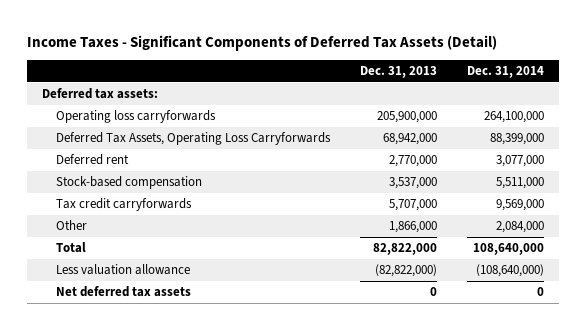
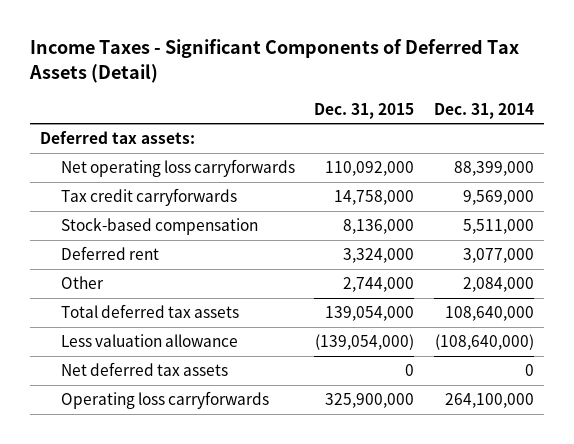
[359,66,437,79] Dec. 31, 2013 -> none
none -> [314,102,415,119] Dec. 31, 2015
[55,132,331,146] Deferred Tax Assets, Operating Loss Carryforwards -> [60,159,295,178] Net operating loss carryforwards
[55,176,202,190] Stock-based compensation -> [60,218,258,236] Stock-based compensation
[55,154,129,166] Deferred rent -> [60,246,159,261] Deferred rent
[55,242,86,254] Total -> [60,304,239,319] Total deferred tax assets
[55,110,216,124] Operating loss carryforwards -> [60,391,269,410] Operating loss carryforwards

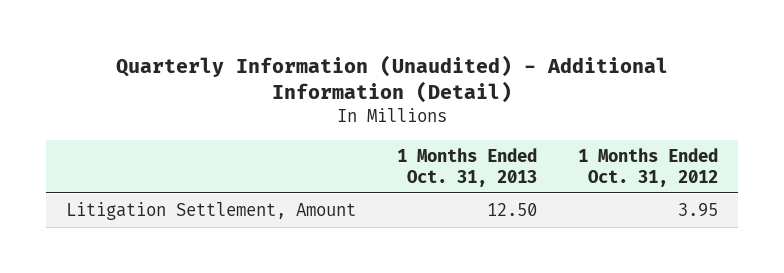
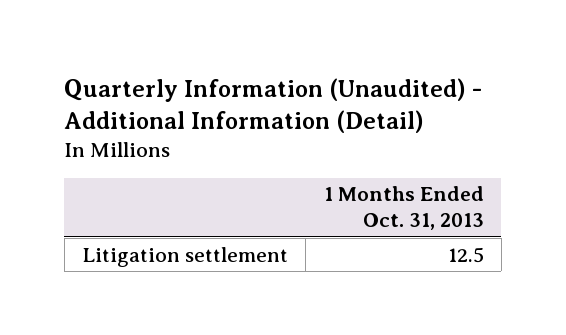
[577,148,718,187] 1 Months Ended Oct. 31, 2012 -> none
[66,202,357,221] Litigation Settlement, Amount -> [82,246,289,267] Litigation settlement
[487,203,538,217] 12.50 -> [447,246,484,263] 12.5

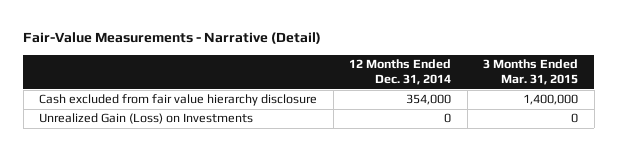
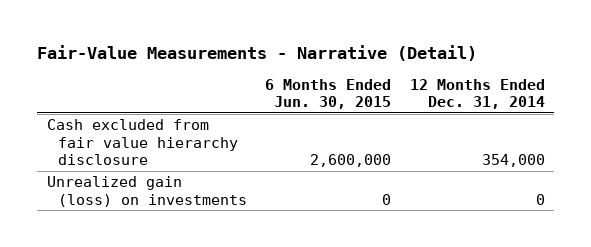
[483,59,579,86] 3 Months Ended Mar. 31, 2015 -> none
none -> [265,78,392,110] 6 Months Ended Jun. 30, 2015
[39,113,254,125] Unrealized Gain (Loss) on Investments -> [46,175,247,207] Unrealized gain (loss) on investments

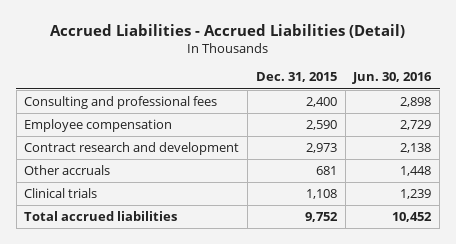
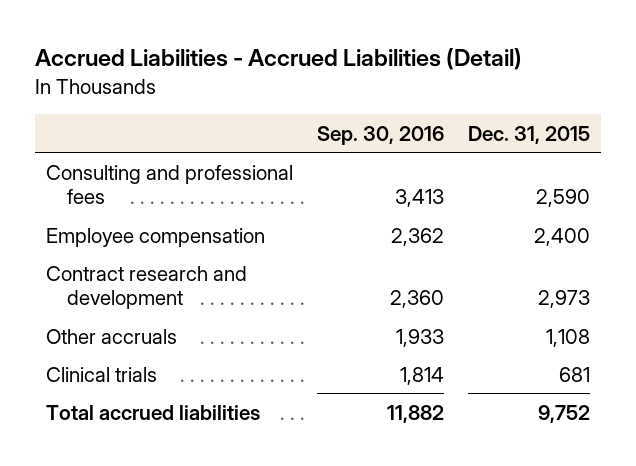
[352,72,433,85] Jun. 30, 2016 -> none
none -> [316,125,444,145] Sep. 30, 2016
[305,97,337,108] 2,400 -> [535,188,590,207] 2,590
[305,120,337,131] 2,590 -> [533,227,590,246] 2,400
[315,166,337,176] 681 -> [545,328,590,347] 1,108
[305,189,337,200] 1,108 -> [558,366,590,382] 681

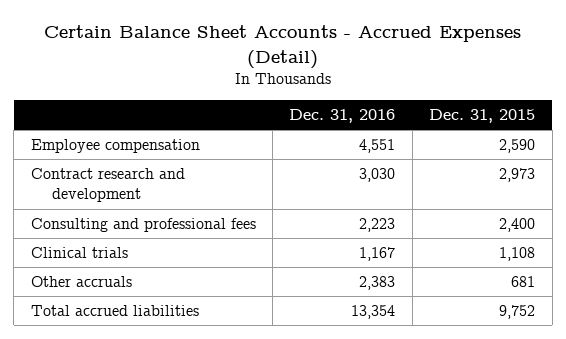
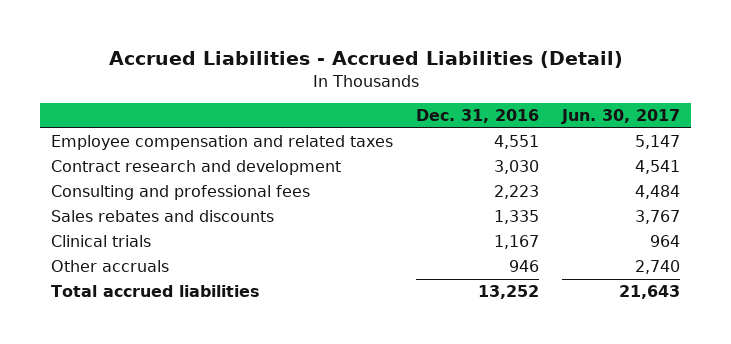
[43,25,521,69] Certain Balance Sheet Accounts - Accrued Expenses (Detail) -> [108,50,623,68] Accrued Liabilities - Accrued Liabilities (Detail)
[429,108,536,123] Dec. 31, 2015 -> none
none -> [561,108,681,124] Jun. 30, 2017
[30,139,200,154] Employee compensation -> [51,135,394,151] Employee compensation and related taxes
none -> [51,210,275,223] Sales rebates and discounts
[359,276,396,291] 2,383 -> [509,260,540,273] 946
[351,305,396,320] 13,354 -> [478,285,540,300] 13,252

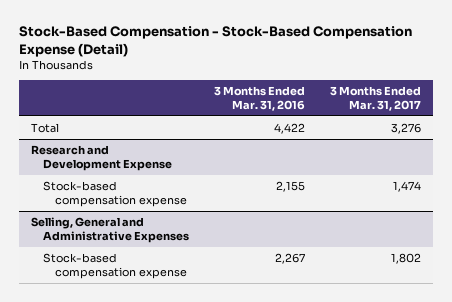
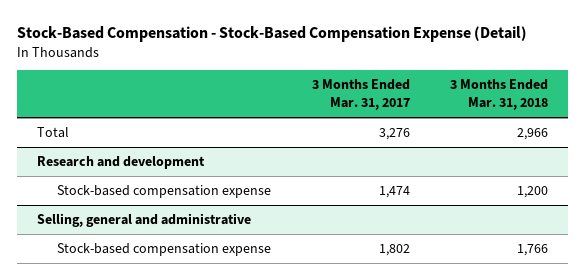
[214,86,306,111] 3 Months Ended Mar. 31, 2016 -> none
none -> [449,79,548,111] 3 Months Ended Mar. 31, 2018
[31,145,173,171] Research and Development Expense -> [36,155,205,169] Research and development
[31,217,190,243] Selling, General and Administrative Expenses -> [36,212,251,227] Selling, general and administrative

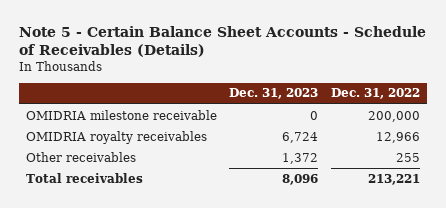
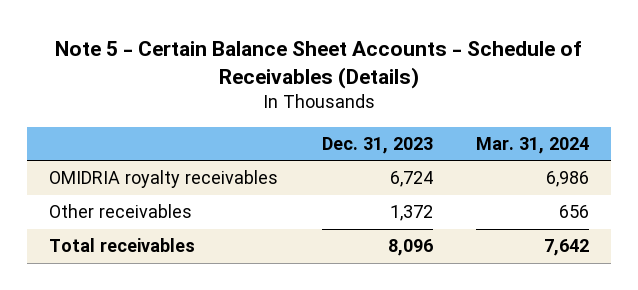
[331,88,421,100] Dec. 31, 2022 -> none
none -> [475,136,589,154] Mar. 31, 2024
[25,109,217,120] OMIDRIA milestone receivable -> none

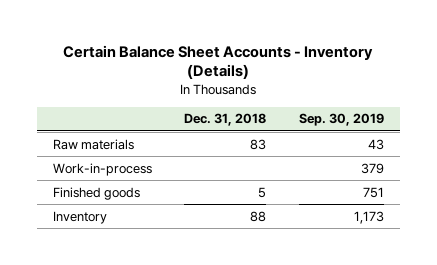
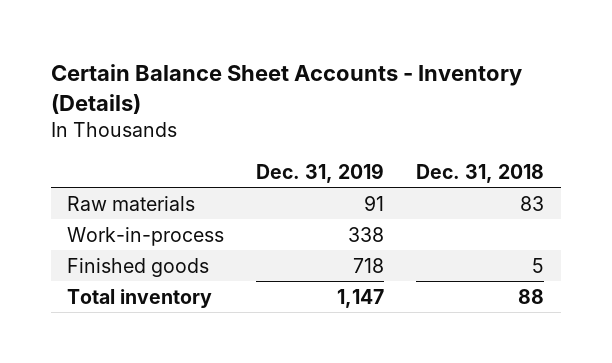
[298,113,384,127] Sep. 30, 2019 -> none
none -> [256,162,385,183] Dec. 31, 2019
[52,210,107,224] Inventory -> [67,288,213,308] Total inventory

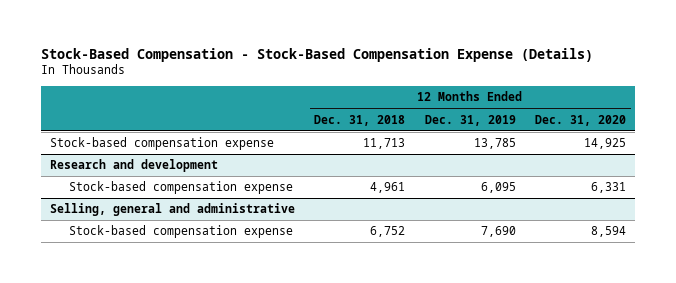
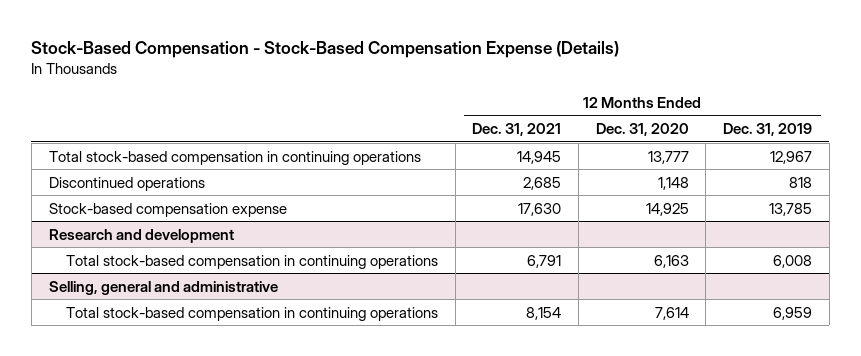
[314,114,406,126] Dec. 31, 2018 -> none
none -> [472,122,562,136] Dec. 31, 2021
none -> [48,150,421,165] Total stock-based compensation in continuing operations
none -> [48,176,205,191] Discontinued operations
[68,181,293,195] Stock-based compensation expense -> none
none -> [65,254,438,269] Total stock-based compensation in continuing operations
[68,225,293,239] Stock-based compensation expense -> none
none -> [65,306,438,321] Total stock-based compensation in continuing operations

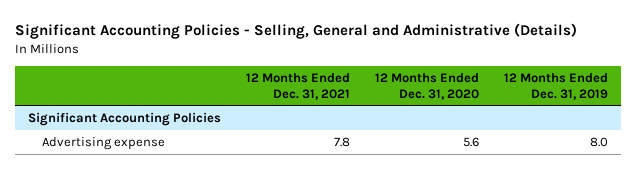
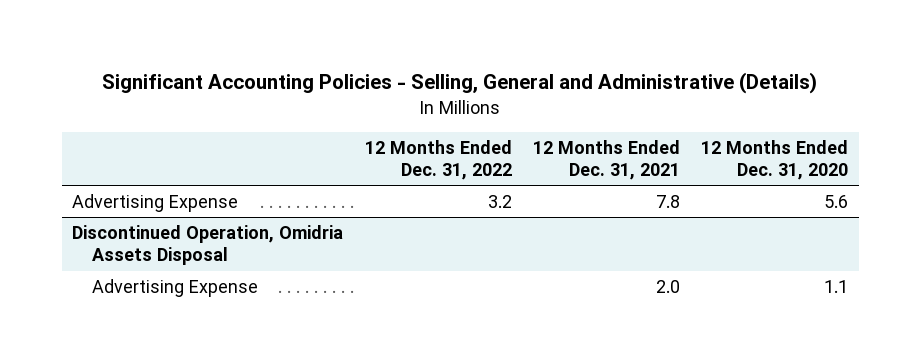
[504,72,609,100] 12 Months Ended Dec. 31, 2019 -> none
none -> [364,139,512,180] 12 Months Ended Dec. 31, 2022
[27,111,221,126] Significant Accounting Policies -> none
[42,136,166,150] Advertising expense -> [72,194,239,213] Advertising Expense
none -> [72,225,344,266] Discontinued Operation, Omidria Assets Disposal
none -> [92,279,259,298] Advertising Expense

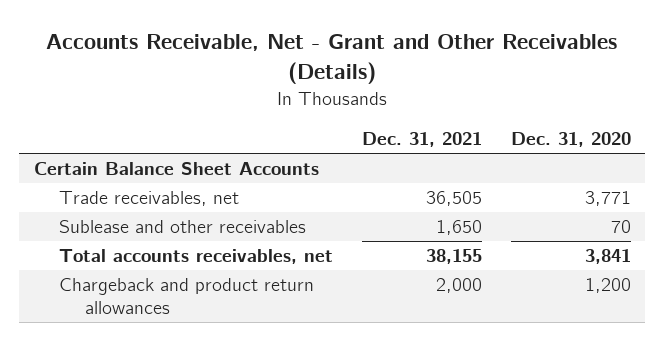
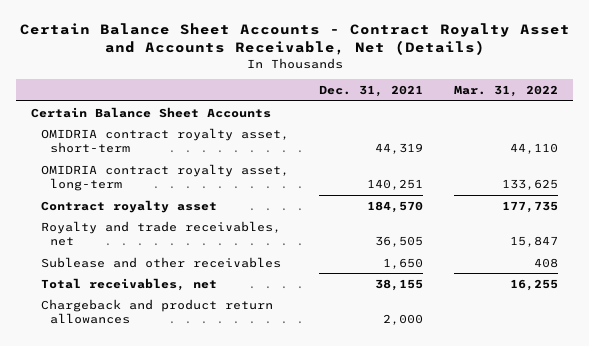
[46,34,618,84] Accounts Receivable, Net - Grant and Other Receivables (Details) -> [19,23,570,56] Certain Balance Sheet Accounts - Contract Royalty Asset and Accounts Receivable, Net (Details)
[510,132,631,148] Dec. 31, 2020 -> none
none -> [453,84,558,97] Mar. 31, 2022
none -> [40,127,289,154] OMIDRIA contract royalty asset, short-term
none -> [40,163,289,192] OMIDRIA contract royalty asset, long-term
none -> [40,199,217,213] Contract royalty asset
[59,191,240,207] Trade receivables, net -> [40,220,281,247] Royalty and trade receivables, net
[59,249,334,265] Total accounts receivables, net -> [40,277,217,291] Total receivables, net

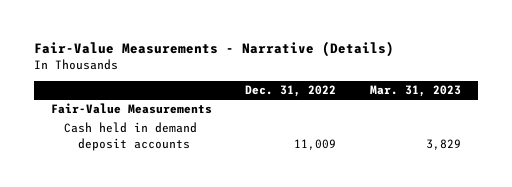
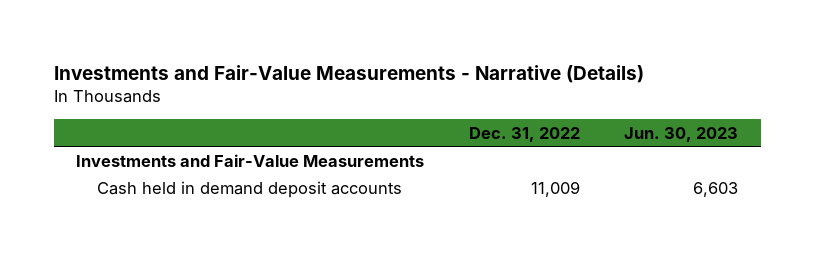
[34,40,395,57] Fair-Value Measurements - Narrative (Details) -> [53,64,644,83] Investments and Fair-Value Measurements - Narrative (Details)
[370,85,462,98] Mar. 31, 2023 -> none
none -> [624,126,739,142] Jun. 30, 2023
[50,103,212,115] Fair-Value Measurements -> [76,153,425,167] Investments and Fair-Value Measurements

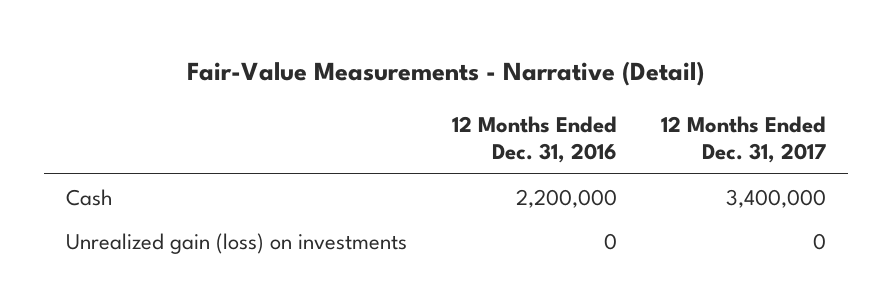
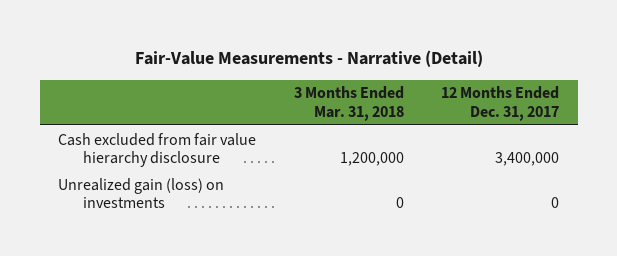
[451,115,617,164] 12 Months Ended Dec. 31, 2016 -> none
none -> [293,86,404,121] 3 Months Ended Mar. 31, 2018
[66,188,114,206] Cash -> [58,132,257,167] Cash excluded from fair value hierarchy disclosure

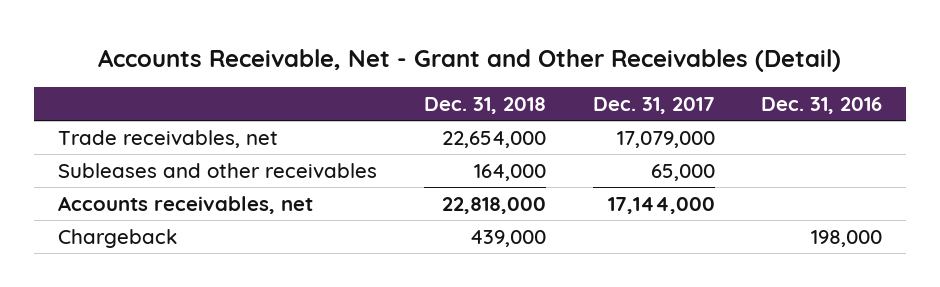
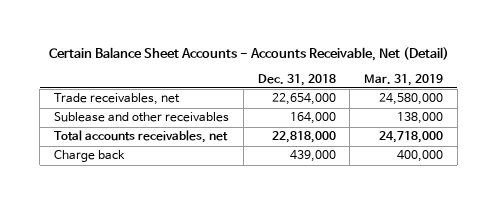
[98,48,842,72] Accounts Receivable, Net - Grant and Other Receivables (Detail) -> [48,46,449,61] Certain Balance Sheet Accounts - Accounts Receivable, Net (Detail)
[592,97,715,115] Dec. 31, 2017 -> none
[761,97,883,115] Dec. 31, 2016 -> none
none -> [363,73,443,86] Mar. 31, 2019
[57,162,377,178] Subleases and other receivables -> [54,112,230,123] Sublease and other receivables
[57,195,313,214] Accounts receivables, net -> [54,130,229,144] Total accounts receivables, net
[57,228,177,248] Chargeback -> [54,150,126,163] Charge back

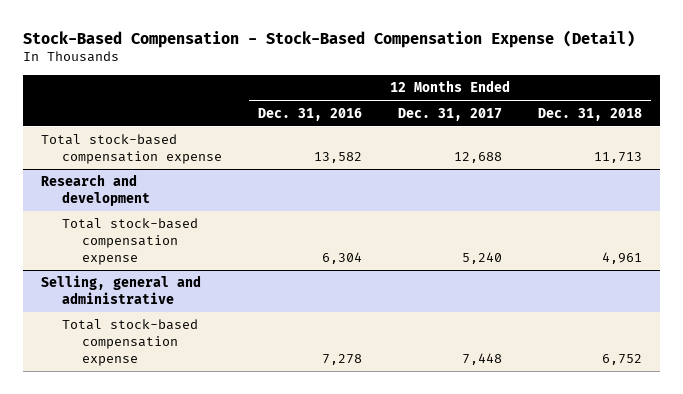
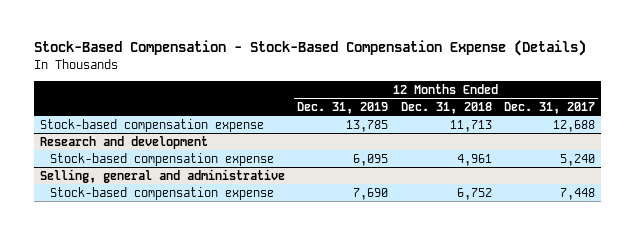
[23,29,636,48] Stock-Based Compensation - Stock-Based Compensation Expense (Detail) -> [33,40,586,57] Stock-Based Compensation - Stock-Based Compensation Expense (Details)
[257,107,362,121] Dec. 31, 2016 -> none
none -> [297,101,389,114] Dec. 31, 2019
[41,134,222,165] Total stock-based compensation expense -> [39,118,264,132] Stock-based compensation expense
[61,218,198,265] Total stock-based compensation expense -> [49,152,274,166] Stock-based compensation expense
[61,319,198,366] Total stock-based compensation expense -> [49,186,274,200] Stock-based compensation expense

